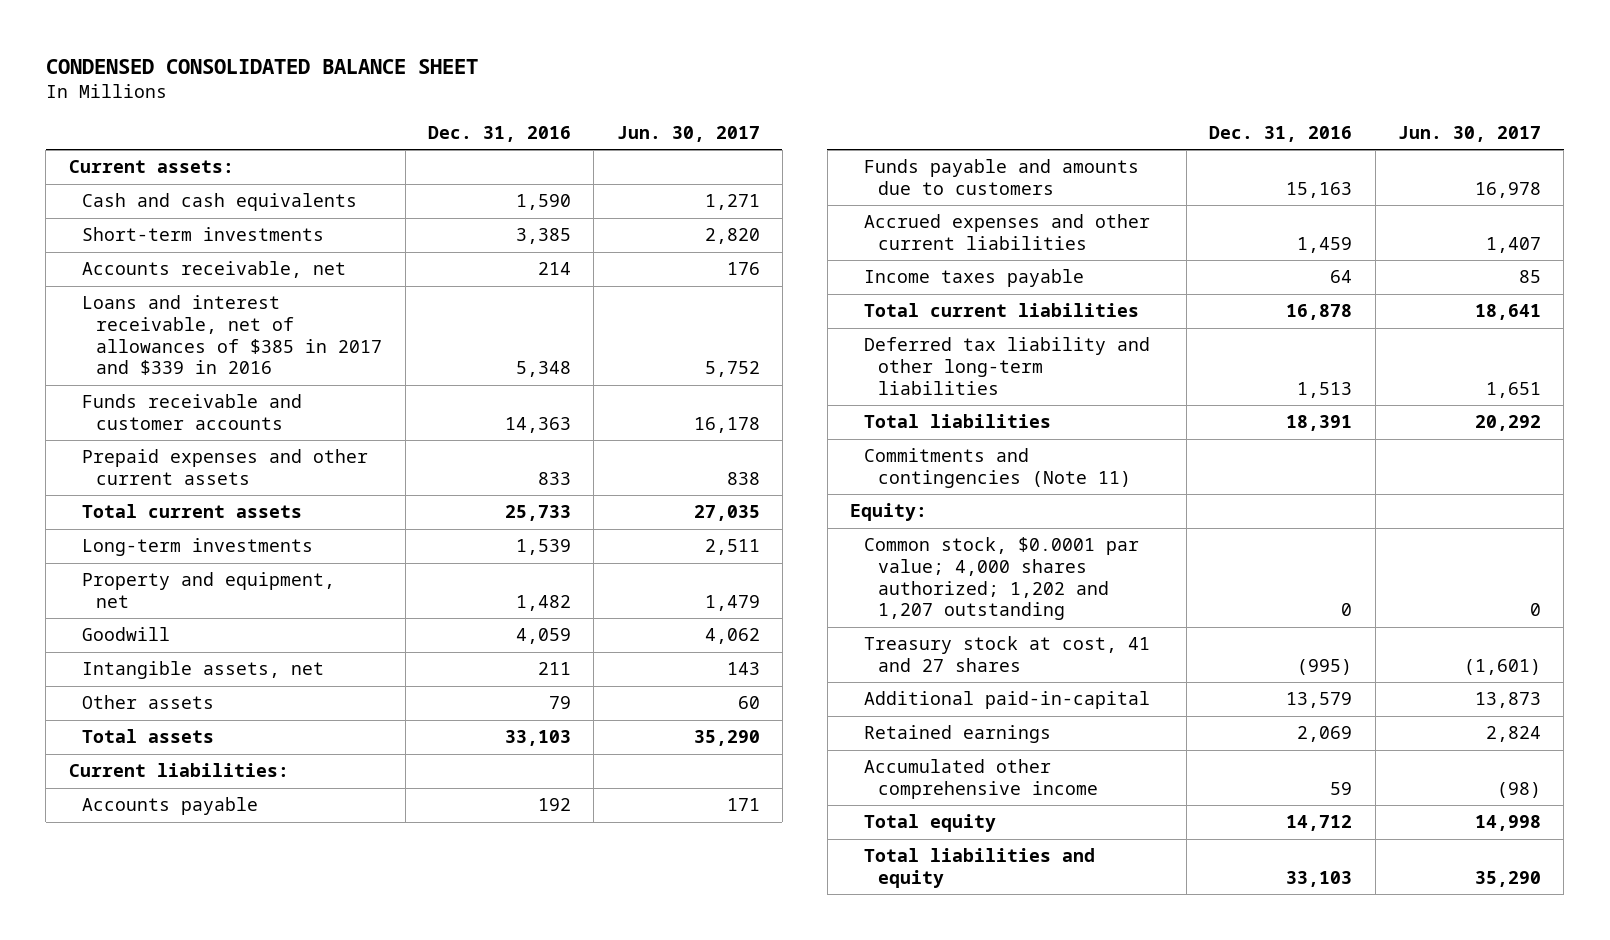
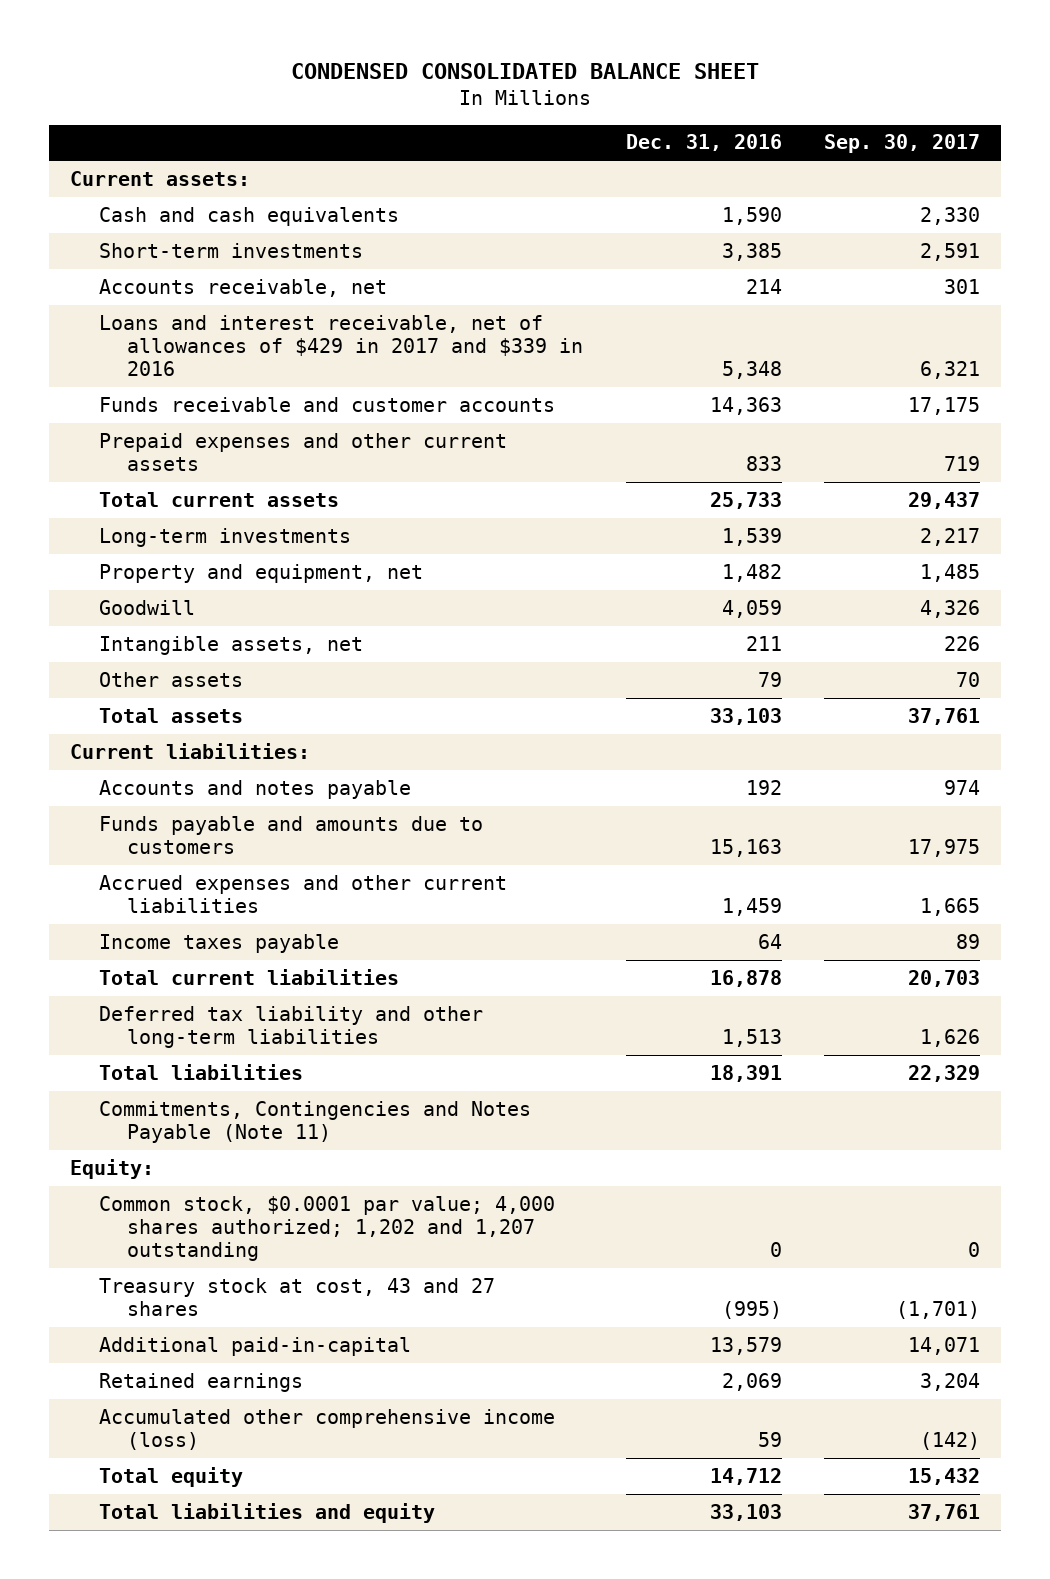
[616,126,760,143] Jun. 30, 2017 -> none
none -> [824,134,981,154] Sep. 30, 2017
[82,295,383,376] Loans and interest receivable, net of allowances of $385 in 2017 and $339 in 2016 -> [98,314,584,376] Loans and interest receivable, net of allowances of $429 in 2017 and $339 in 2016
[82,797,259,816] Accounts payable -> [98,779,411,799] Accounts and notes payable
[863,448,1131,489] Commitments and contingencies (Note 11) -> [98,1100,531,1143] Commitments, Contingencies and Notes Payable (Note 11)
[863,636,1150,673] Treasury stock at cost, 41 and 27 shares -> [98,1277,495,1316] Treasury stock at cost, 43 and 27 shares
[863,759,1098,800] Accumulated other comprehensive income -> [98,1408,555,1450] Accumulated other comprehensive income (loss)

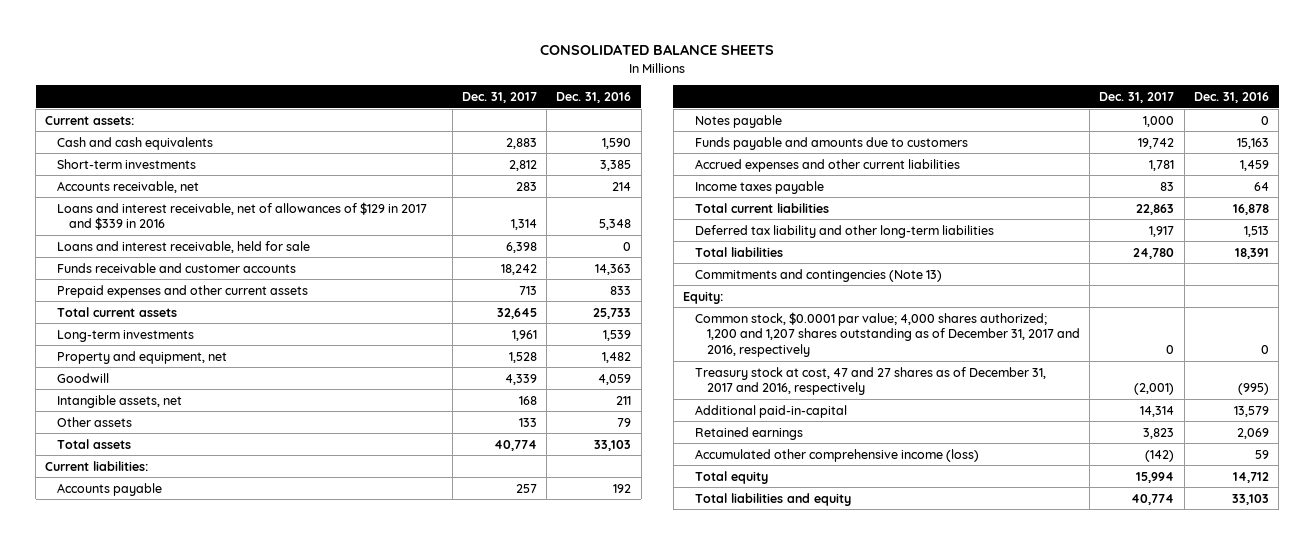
[291,63,760,80] CONDENSED CONSOLIDATED BALANCE SHEET -> [540,44,775,56] CONSOLIDATED BALANCE SHEETS
[824,134,981,154] Sep. 30, 2017 -> none
none -> [461,91,537,103] Dec. 31, 2017
[98,314,584,376] Loans and interest receivable, net of allowances of $429 in 2017 and $339 in 2016 -> [57,201,428,231] Loans and interest receivable, net of allowances of $129 in 2017 and $339 in 2016
none -> [57,240,311,253] Loans and interest receivable, held for sale
[98,779,411,799] Accounts and notes payable -> [57,482,163,496] Accounts payable
none -> [694,114,782,128] Notes payable
[98,1100,531,1143] Commitments, Contingencies and Notes Payable (Note 11) -> [694,268,942,282] Commitments and contingencies (Note 13)
[98,1195,555,1261] Common stock, $0.0001 par value; 4,000 shares authorized; 1,202 and 1,207 outstanding -> [694,311,1080,358] Common stock, $0.0001 par value; 4,000 shares authorized; 1,200 and 1,207 shares outstanding as of December 31, 2017 and 2016, respectively
[98,1277,495,1316] Treasury stock at cost, 43 and 27 shares -> [694,366,1046,396] Treasury stock at cost, 47 and 27 shares as of December 31, 2017 and 2016, respectively

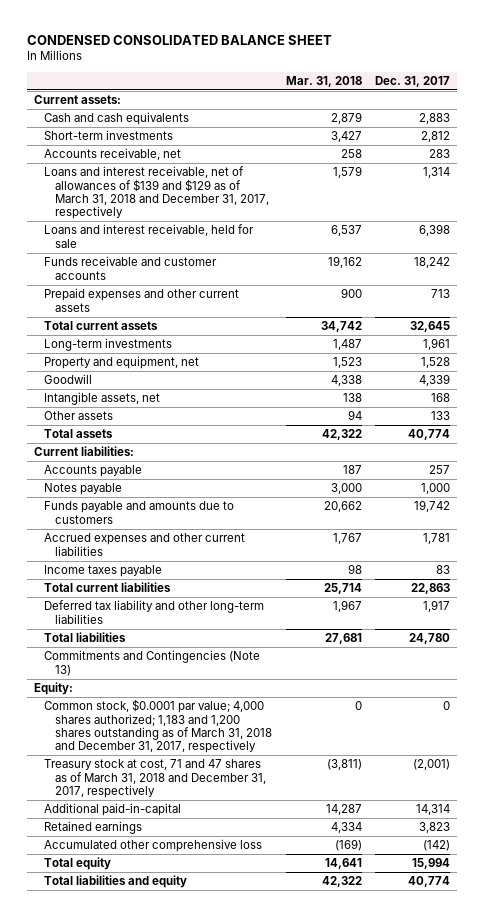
[540,44,775,56] CONSOLIDATED BALANCE SHEETS -> [26,34,332,45] CONDENSED CONSOLIDATED BALANCE SHEET
[556,91,632,103] Dec. 31, 2016 -> none
none -> [285,75,362,87] Mar. 31, 2018
[57,201,428,231] Loans and interest receivable, net of allowances of $129 in 2017 and $339 in 2016 -> [44,166,269,219] Loans and interest receivable, net of allowances of $139 and $129 as of March 31, 2018 and December 31, 2017, respectively
[694,268,942,282] Commitments and contingencies (Note 13) -> [44,650,261,676] Commitments and Contingencies (Note 13)
[694,311,1080,358] Common stock, $0.0001 par value; 4,000 shares authorized; 1,200 and 1,207 shares outstanding as of December 31, 2017 and 2016, respectively -> [44,699,272,753] Common stock, $0.0001 par value; 4,000 shares authorized; 1,183 and 1,200 shares outstanding as of March 31, 2018 and December 31, 2017, respectively
[694,366,1046,396] Treasury stock at cost, 47 and 27 shares as of December 31, 2017 and 2016, respectively -> [44,759,266,798] Treasury stock at cost, 71 and 47 shares as of March 31, 2018 and December 31, 2017, respectively
[694,448,979,462] Accumulated other comprehensive income (loss) -> [44,839,263,853] Accumulated other comprehensive loss

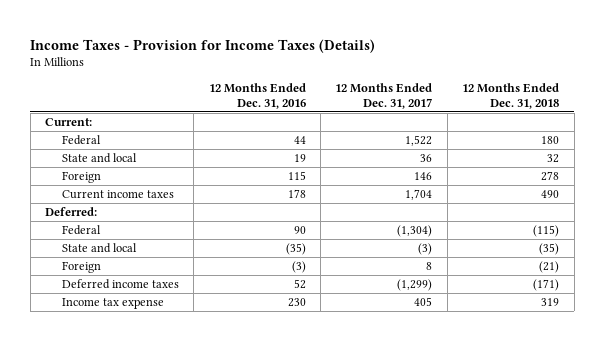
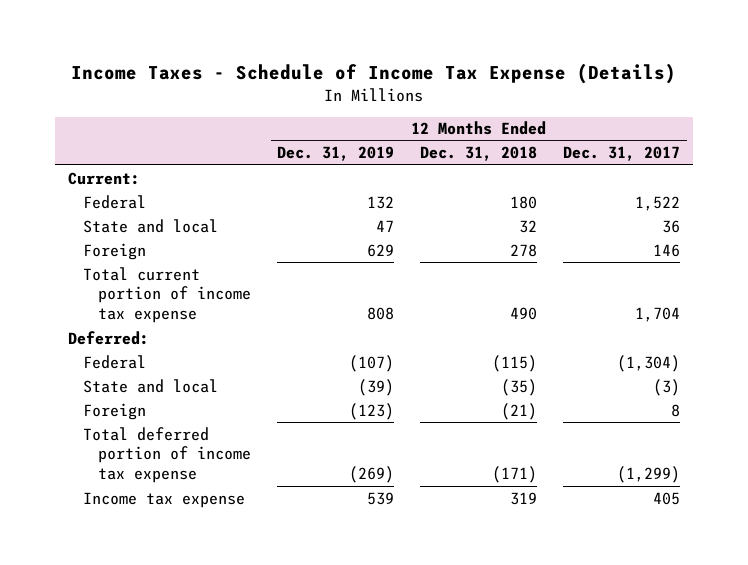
[30,38,376,53] Income Taxes - Provision for Income Taxes (Details) -> [71,63,677,85] Income Taxes - Schedule of Income Tax Expense (Details)
[208,83,306,109] 12 Months Ended Dec. 31, 2016 -> none
none -> [277,146,395,162] Dec. 31, 2019
[62,190,175,200] Current income taxes -> [83,266,252,324] Total current portion of income tax expense
[62,279,180,290] Deferred income taxes -> [83,426,252,484] Total deferred portion of income tax expense

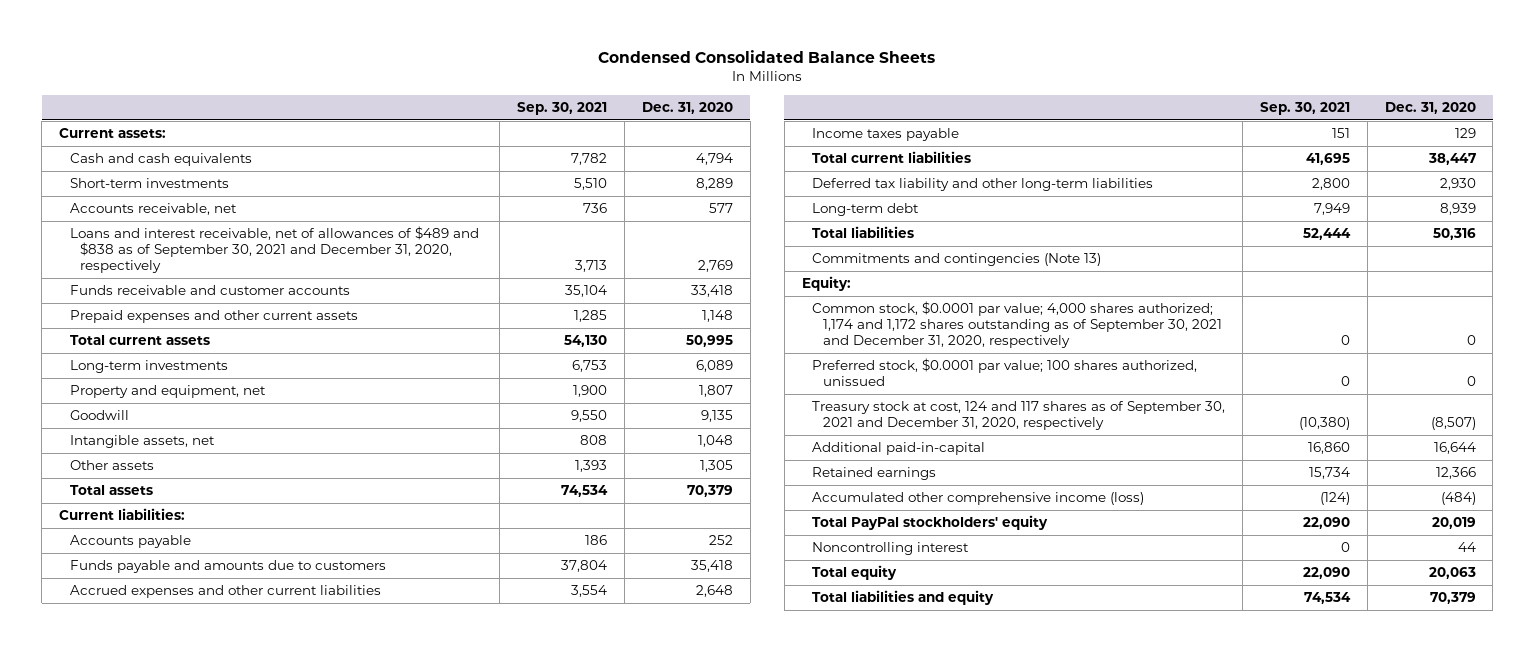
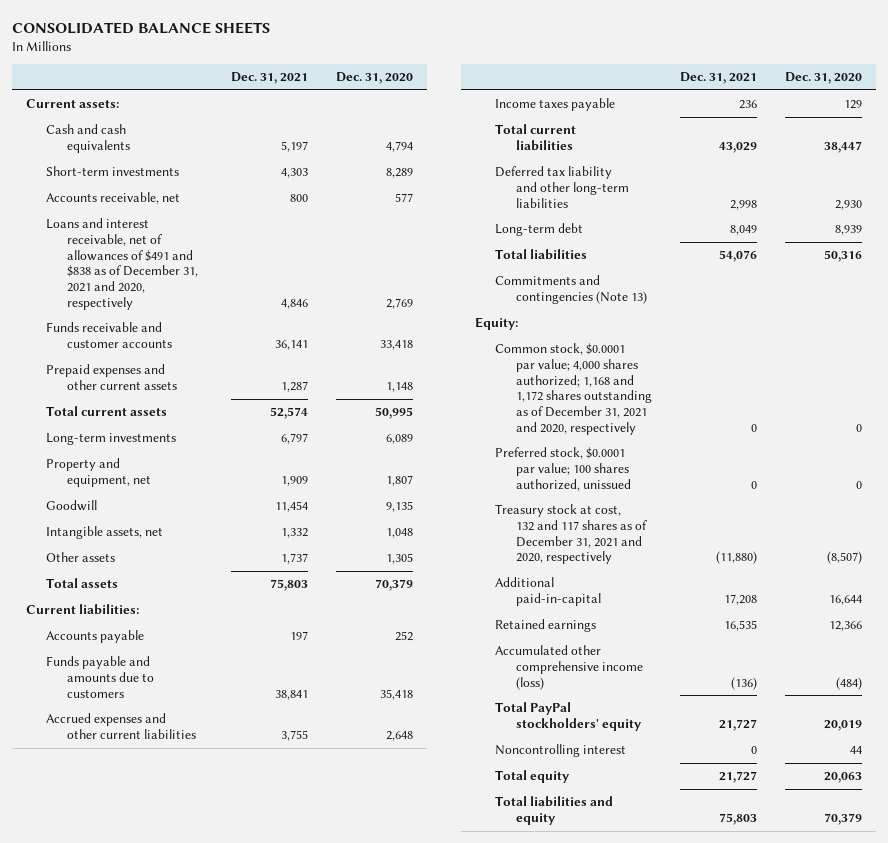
[598,49,936,63] Condensed Consolidated Balance Sheets -> [11,21,270,34] CONSOLIDATED BALANCE SHEETS
[517,102,608,116] Sep. 30, 2021 -> none
none -> [231,72,309,85] Dec. 31, 2021
[69,226,479,274] Loans and interest receivable, net of allowances of $489 and $838 as of September 30, 2021 and December 31, 2020, respectively -> [46,218,198,310] Loans and interest receivable, net of allowances of $491 and $838 as of December 31, 2021 and 2020, respectively
[812,301,1223,349] Common stock, $0.0001 par value; 4,000 shares authorized; 1,174 and 1,172 shares outstanding as of September 30, 2021 and December 31, 2020, respectively -> [495,343,652,435] Common stock, $0.0001 par value; 4,000 shares authorized; 1,168 and 1,172 shares outstanding as of December 31, 2021 and 2020, respectively
[812,401,1226,431] Treasury stock at cost, 124 and 117 shares as of September 30, 2021 and December 31, 2020, respectively -> [495,504,647,565] Treasury stock at cost, 132 and 117 shares as of December 31, 2021 and 2020, respectively

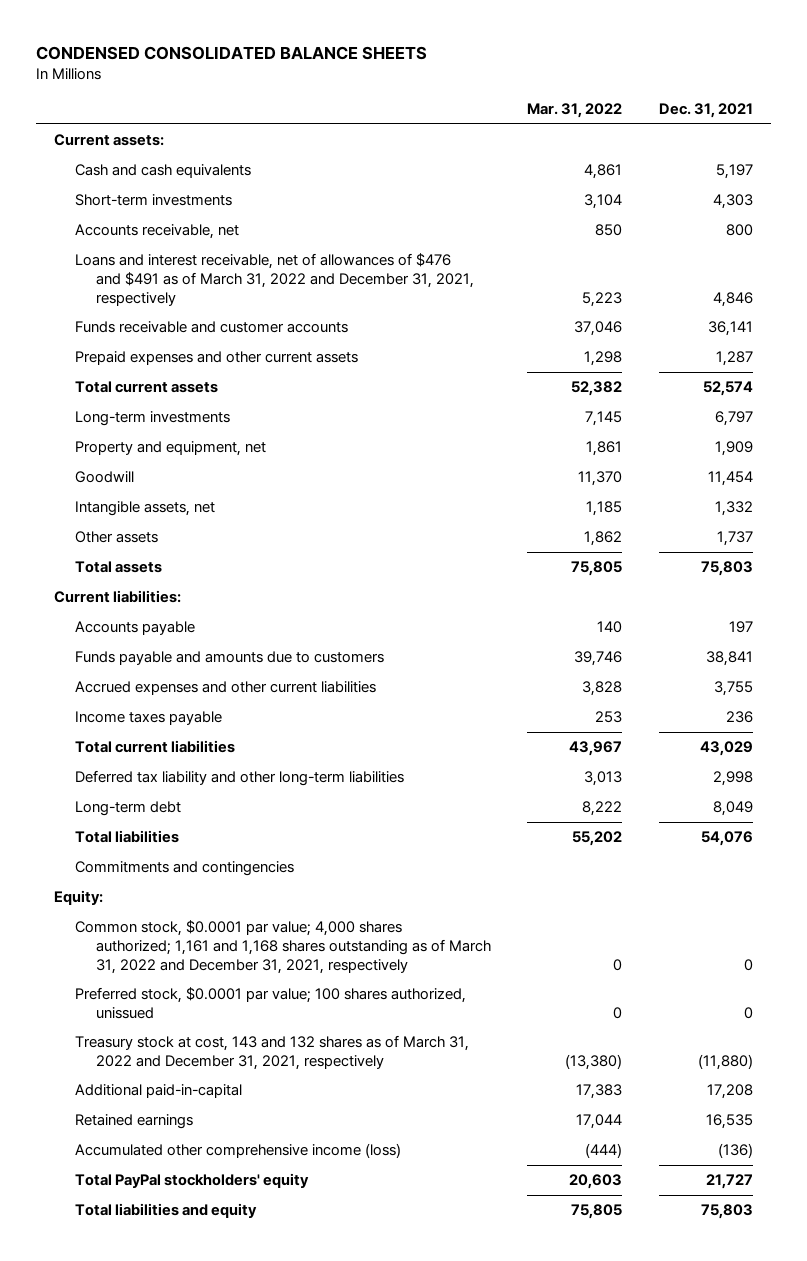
[11,21,270,34] CONSOLIDATED BALANCE SHEETS -> [36,46,428,61] CONDENSED CONSOLIDATED BALANCE SHEETS
[336,72,414,85] Dec. 31, 2020 -> none
none -> [527,103,623,119] Mar. 31, 2022
[46,218,198,310] Loans and interest receivable, net of allowances of $491 and $838 as of December 31, 2021 and 2020, respectively -> [75,253,474,306] Loans and interest receivable, net of allowances of $476 and $491 as of March 31, 2022 and December 31, 2021, respectively
[495,275,647,304] Commitments and contingencies (Note 13) -> [75,861,295,877] Commitments and contingencies
[495,343,652,435] Common stock, $0.0001 par value; 4,000 shares authorized; 1,168 and 1,172 shares outstanding as of December 31, 2021 and 2020, respectively -> [75,920,491,974] Common stock, $0.0001 par value; 4,000 shares authorized; 1,161 and 1,168 shares outstanding as of March 31, 2022 and December 31, 2021, respectively
[495,504,647,565] Treasury stock at cost, 132 and 117 shares as of December 31, 2021 and 2020, respectively -> [75,1035,470,1070] Treasury stock at cost, 143 and 132 shares as of March 31, 2022 and December 31, 2021, respectively
[495,744,627,758] Noncontrolling interest -> none
[495,770,570,784] Total equity -> none

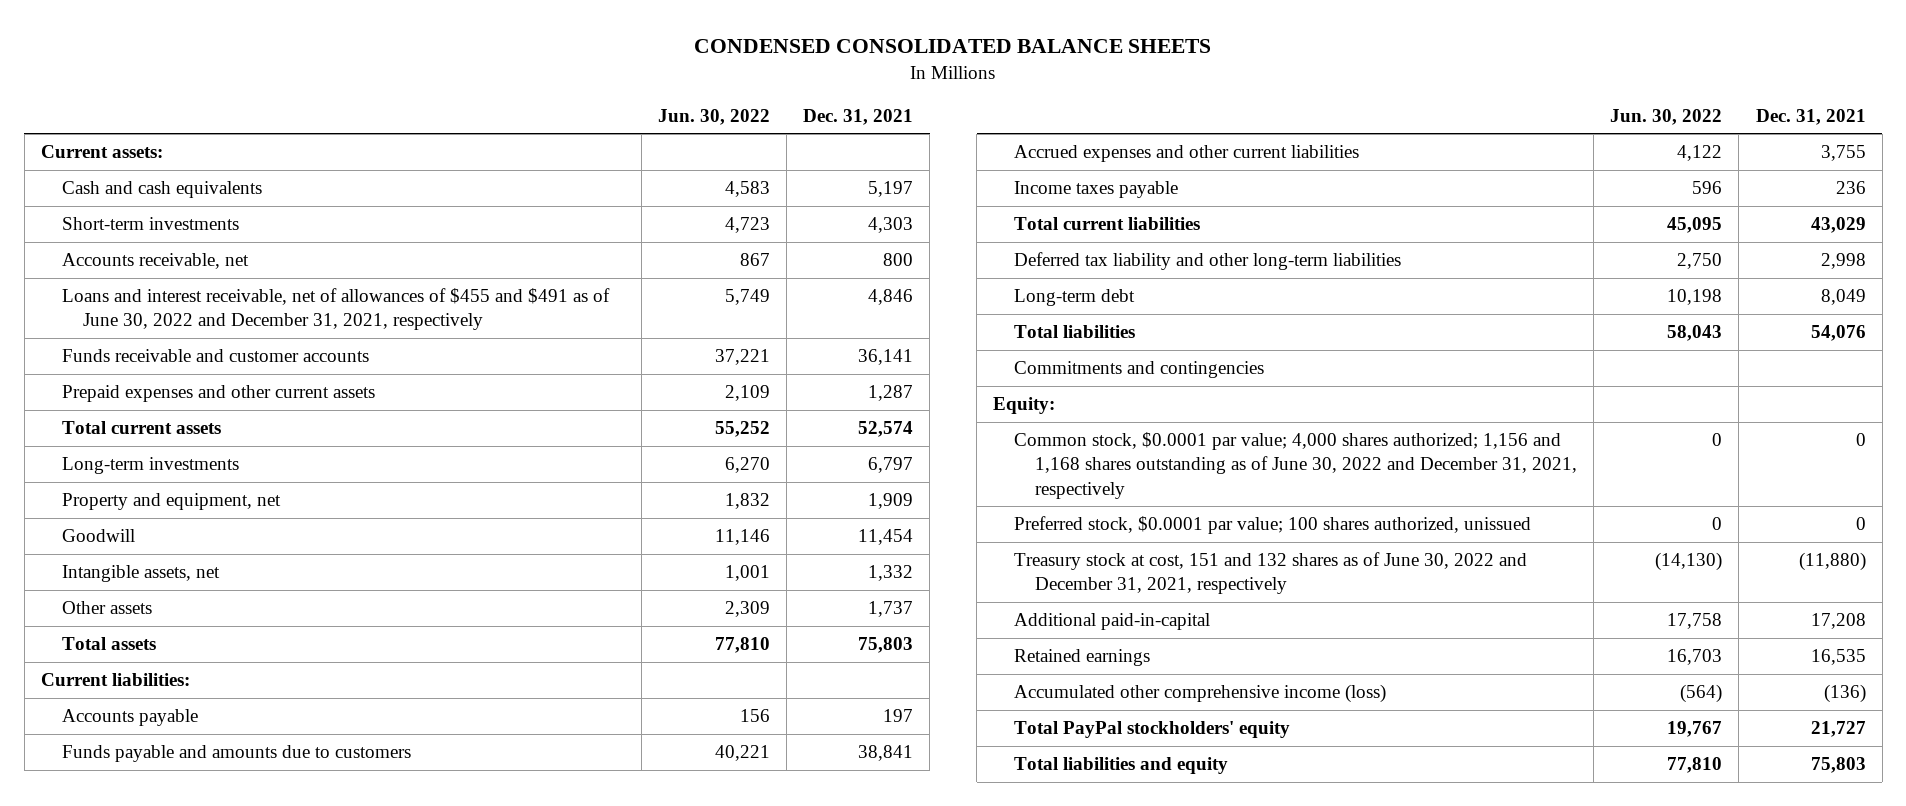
[527,103,623,119] Mar. 31, 2022 -> none
none -> [658,108,771,125] Jun. 30, 2022
[75,253,474,306] Loans and interest receivable, net of allowances of $476 and $491 as of March 31, 2022 and December 31, 2021, respectively -> [61,287,610,331] Loans and interest receivable, net of allowances of $455 and $491 as of June 30, 2022 and December 31, 2021, respectively
[75,920,491,974] Common stock, $0.0001 par value; 4,000 shares authorized; 1,161 and 1,168 shares outstanding as of March 31, 2022 and December 31, 2021, respectively -> [1014,431,1578,499] Common stock, $0.0001 par value; 4,000 shares authorized; 1,156 and 1,168 shares outstanding as of June 30, 2022 and December 31, 2021, respectively
[75,1035,470,1070] Treasury stock at cost, 143 and 132 shares as of March 31, 2022 and December 31, 2021, respectively -> [1014,551,1528,595] Treasury stock at cost, 151 and 132 shares as of June 30, 2022 and December 31, 2021, respectively

